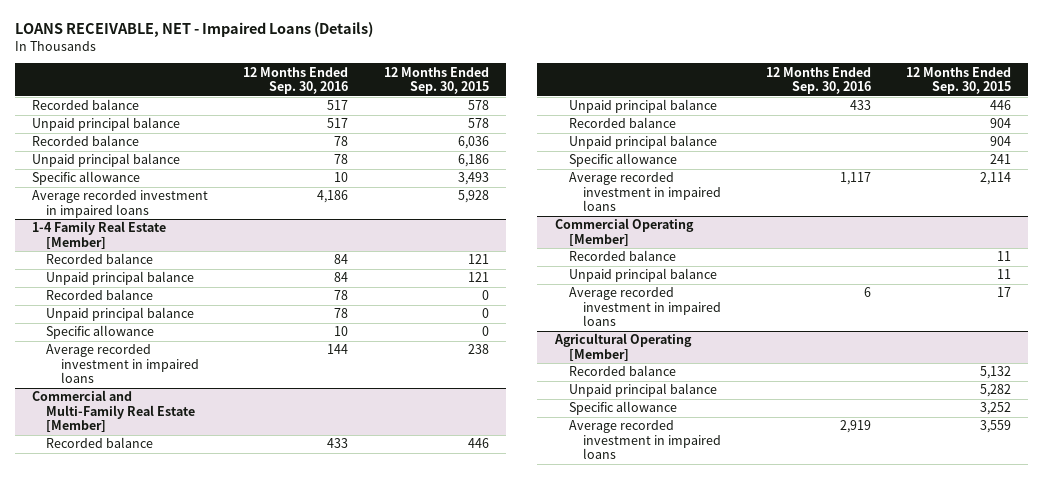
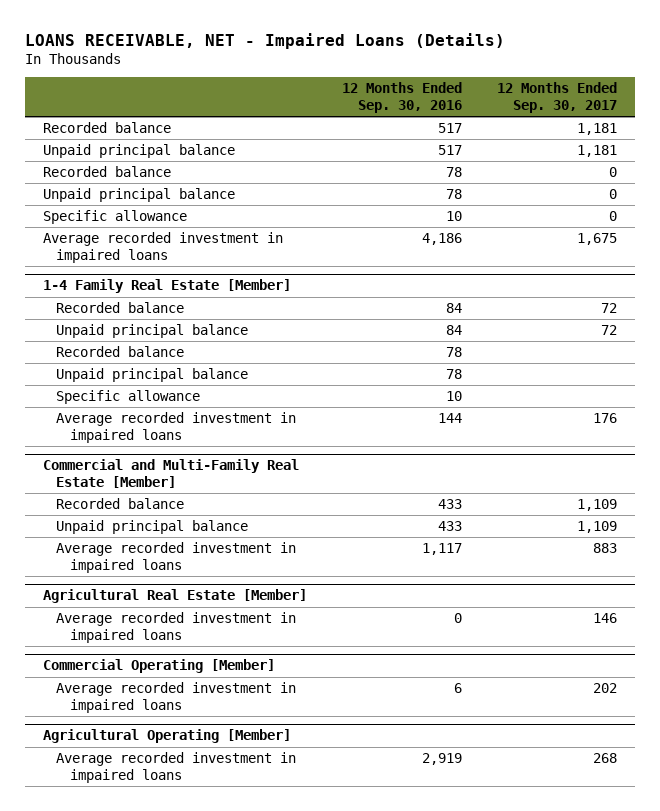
[383,66,489,95] 12 Months Ended Sep. 30, 2015 -> none
none -> [497,82,618,113] 12 Months Ended Sep. 30, 2017
[568,117,676,129] Recorded balance -> none
[568,135,717,150] Unpaid principal balance -> none
[568,153,677,168] Specific allowance -> none
none -> [42,589,307,604] Agricultural Real Estate [Member]
none -> [56,611,297,643] Average recorded investment in impaired loans
[568,250,676,262] Recorded balance -> none
[568,268,717,283] Unpaid principal balance -> none
[568,365,676,377] Recorded balance -> none
[568,383,717,398] Unpaid principal balance -> none
[568,401,677,416] Specific allowance -> none

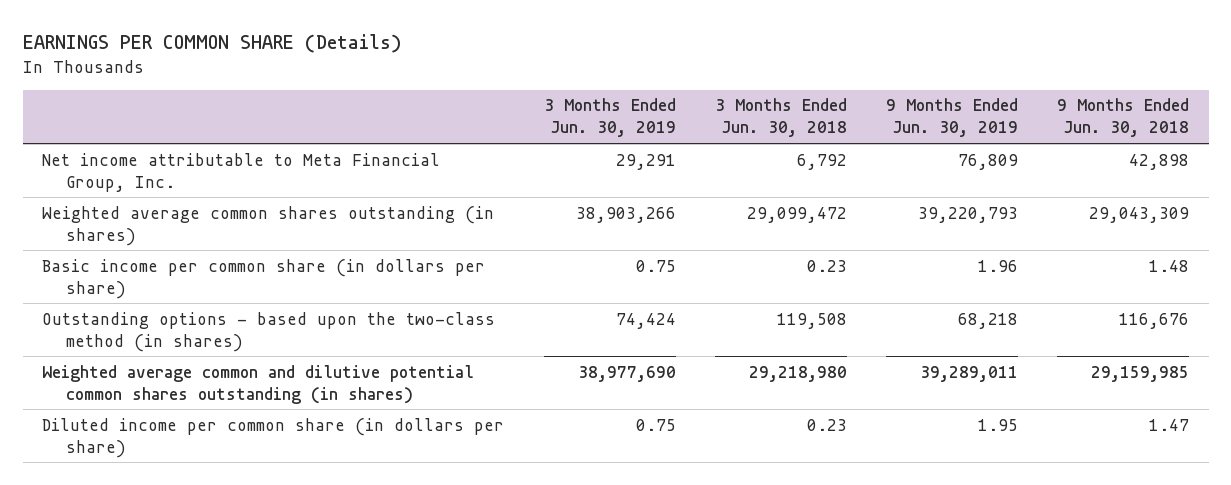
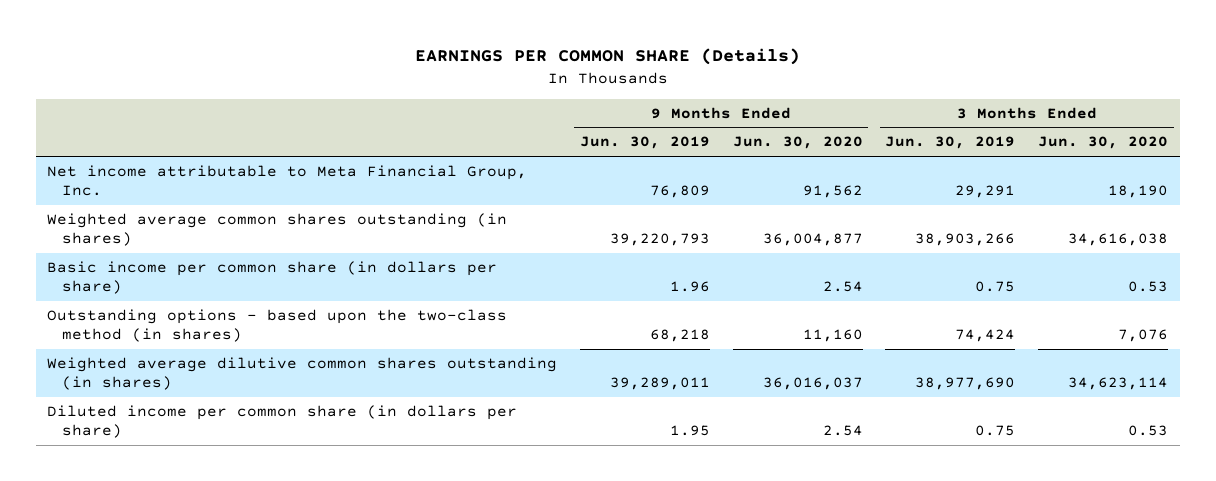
[714,98,847,138] 3 Months Ended Jun. 30, 2018 -> none
[1056,98,1189,138] 9 Months Ended Jun. 30, 2018 -> none
none -> [732,136,863,150] Jun. 30, 2020
none -> [1038,136,1169,150] Jun. 30, 2020
[42,364,475,404] Weighted average common and dilutive potential common shares outstanding (in shares) -> [47,357,558,391] Weighted average dilutive common shares outstanding (in shares)

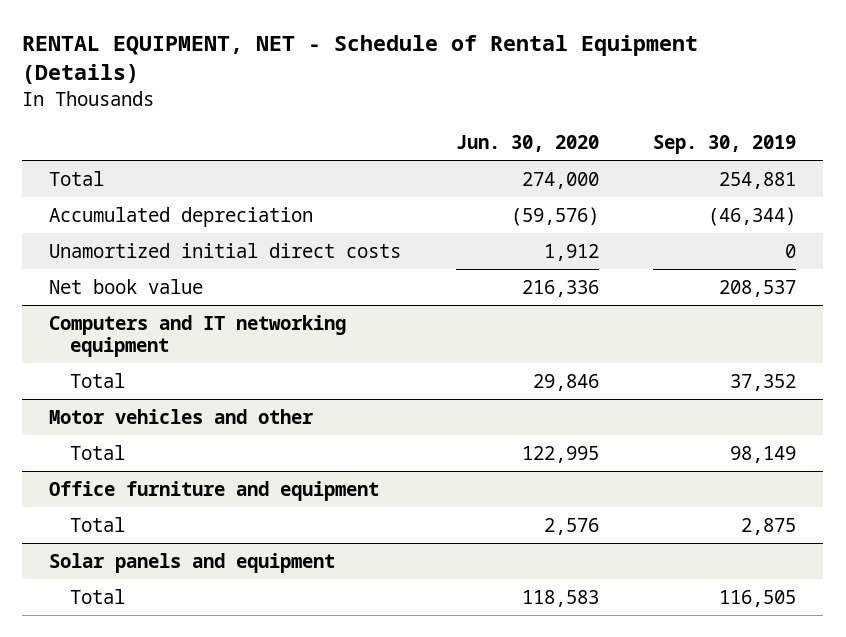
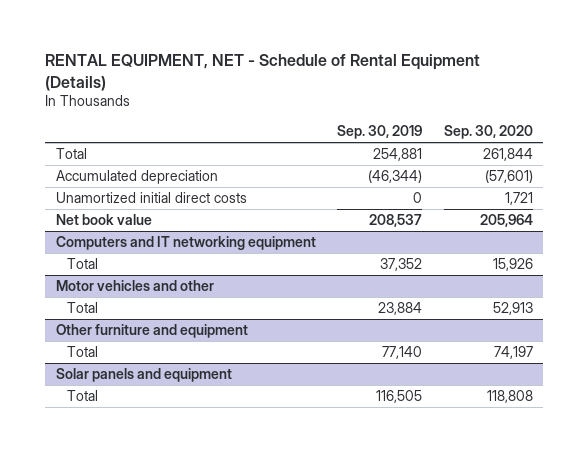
[455,135,599,153] Jun. 30, 2020 -> none
none -> [443,125,533,140] Sep. 30, 2020
[730,445,797,463] 98,149 -> [378,302,423,316] 23,884
[49,480,380,501] Office furniture and equipment -> [55,324,248,339] Other furniture and equipment
[741,517,797,535] 2,875 -> [382,346,423,360] 77,140

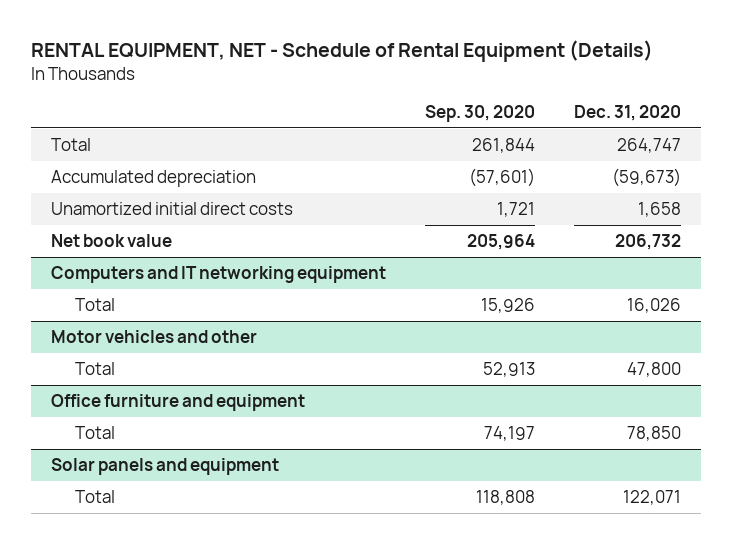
[337,125,423,140] Sep. 30, 2019 -> none
none -> [574,105,682,122] Dec. 31, 2020
[55,324,248,339] Other furniture and equipment -> [50,393,305,411] Office furniture and equipment

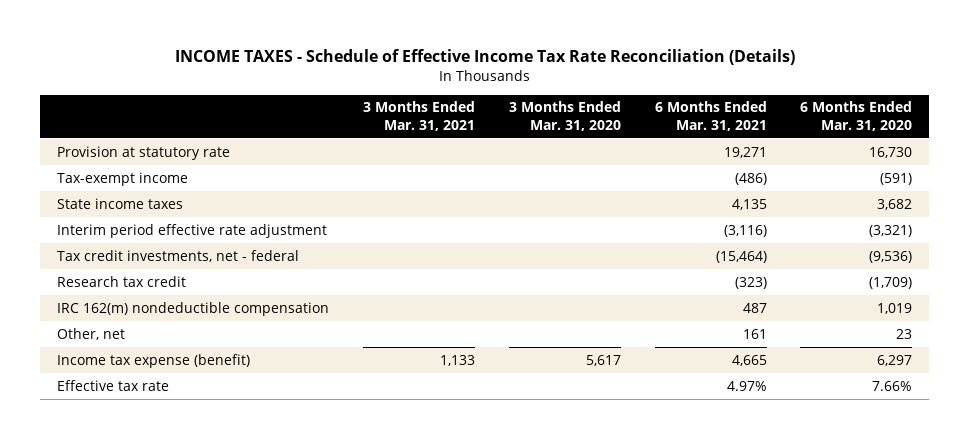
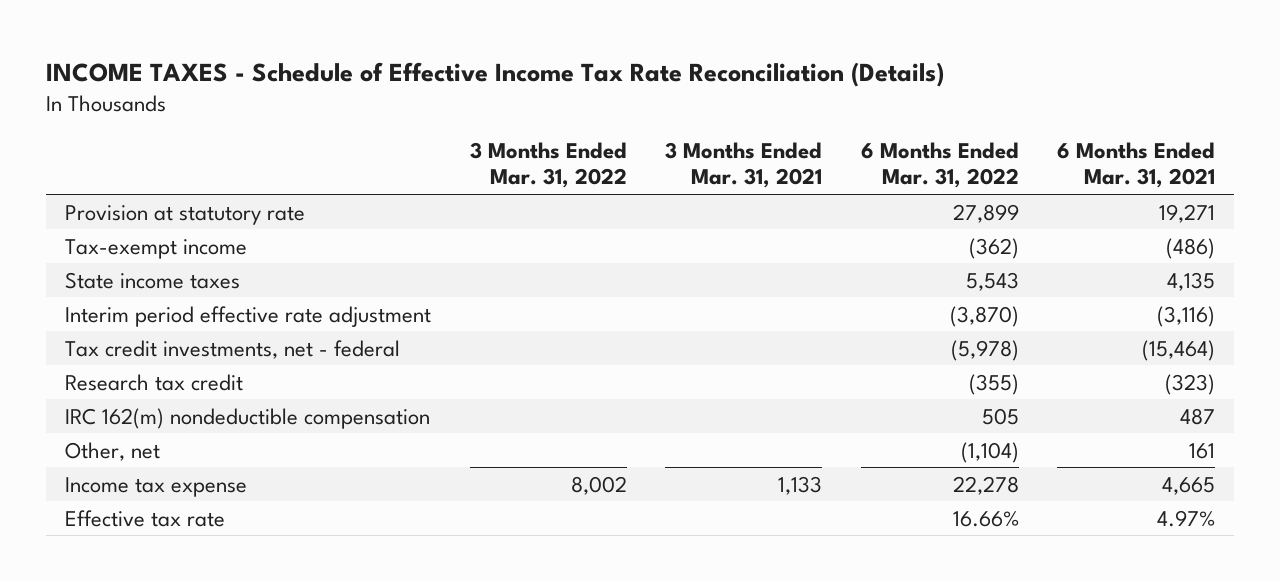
[508,101,621,131] 3 Months Ended Mar. 31, 2020 -> none
[800,101,913,131] 6 Months Ended Mar. 31, 2020 -> none
none -> [469,142,627,189] 3 Months Ended Mar. 31, 2022
none -> [860,142,1019,189] 6 Months Ended Mar. 31, 2022
[56,353,250,368] Income tax expense (benefit) -> [65,476,248,497] Income tax expense

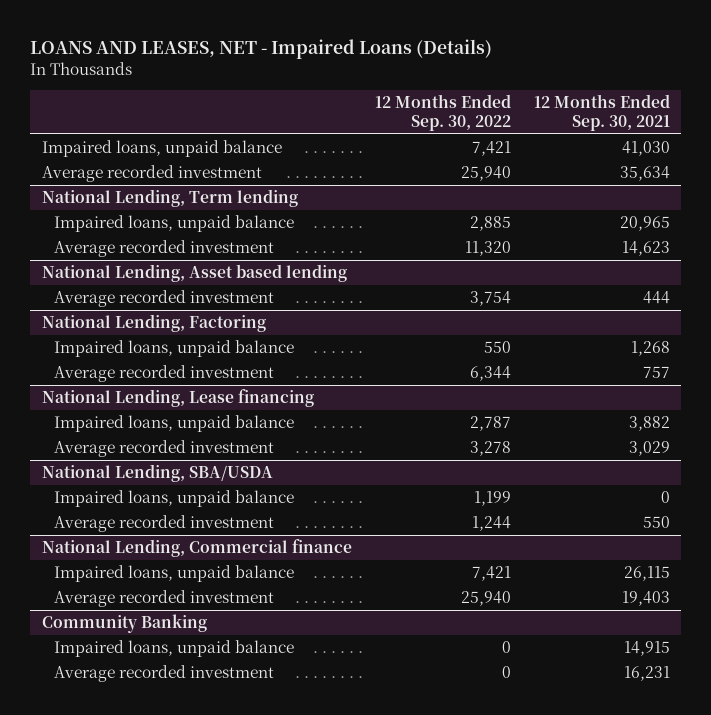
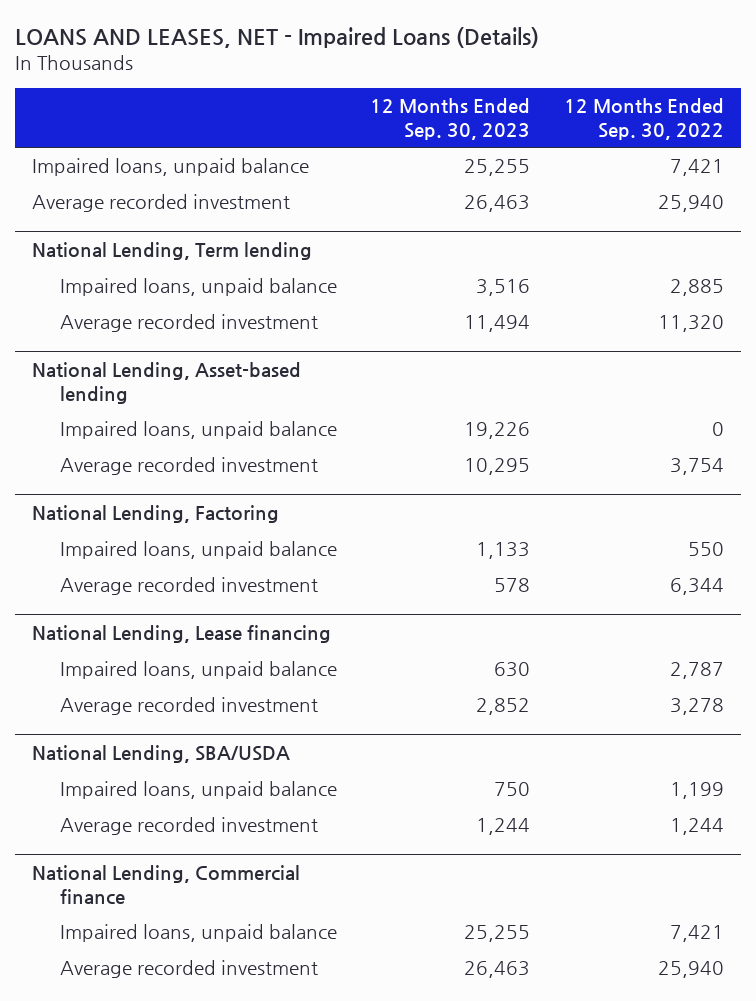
[533,94,670,131] 12 Months Ended Sep. 30, 2021 -> none
none -> [370,98,531,140] 12 Months Ended Sep. 30, 2023
[41,263,347,282] National Lending, Asset based lending -> [32,362,302,405] National Lending, Asset-based lending
none -> [59,421,337,440] Impaired loans, unpaid balance
[41,613,207,633] Community Banking -> none
[53,639,294,657] Impaired loans, unpaid balance -> none
[53,664,274,682] Average recorded investment -> none

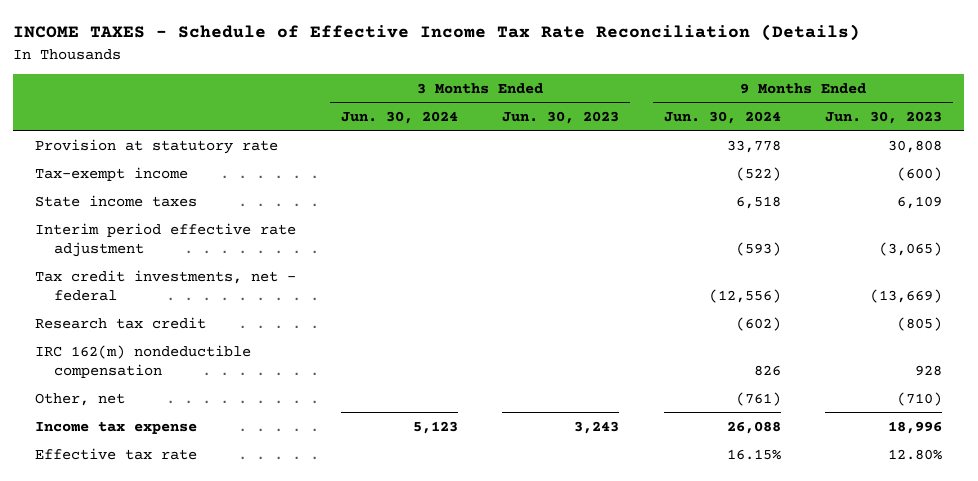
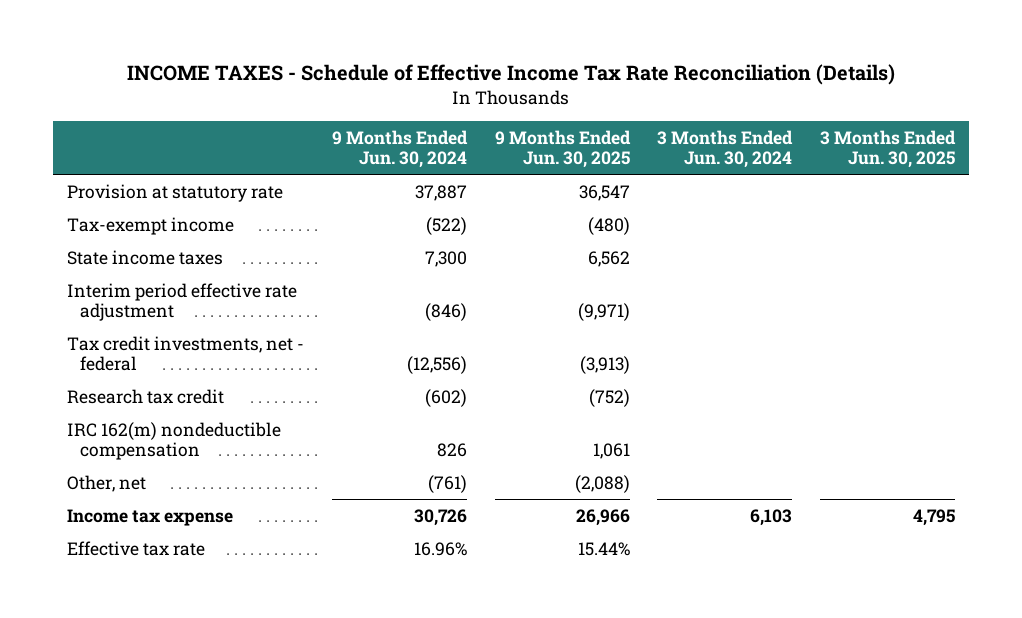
[502,110,620,124] Jun. 30, 2023 -> none
[825,110,943,124] Jun. 30, 2023 -> none
none -> [494,129,631,169] 9 Months Ended Jun. 30, 2025
none -> [820,129,957,169] 3 Months Ended Jun. 30, 2025
[726,139,781,153] 33,778 -> [414,184,467,201] 37,887
[735,195,781,209] 6,518 -> [424,250,467,267] 7,300
[735,241,781,256] (593) -> [424,303,467,322] (846)
[412,420,458,434] 5,123 -> [750,508,793,526] 6,103
[726,420,781,434] 26,088 -> [413,508,467,526] 30,726
[726,448,781,460] 16.15% -> [413,541,467,556] 16.96%

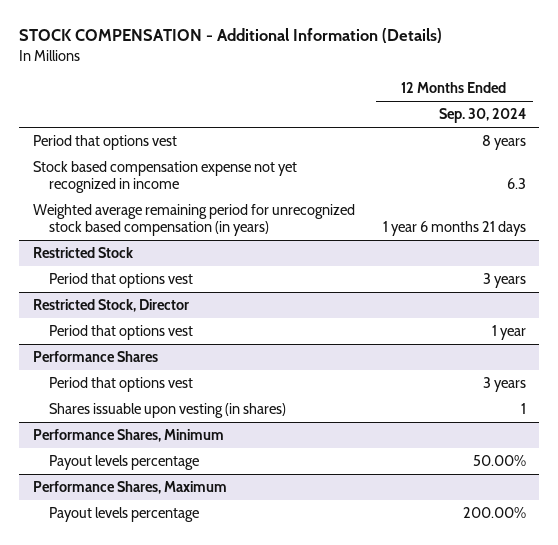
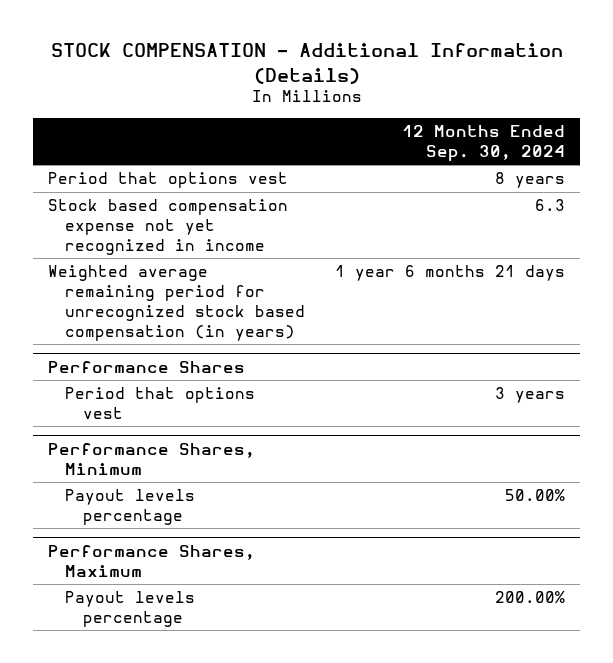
[32,247,133,259] Restricted Stock -> none
[49,273,194,289] Period that options vest -> none
[32,299,189,313] Restricted Stock, Director -> none
[49,325,194,341] Period that options vest -> none
[49,403,287,419] Shares issuable upon vesting (in shares) -> none

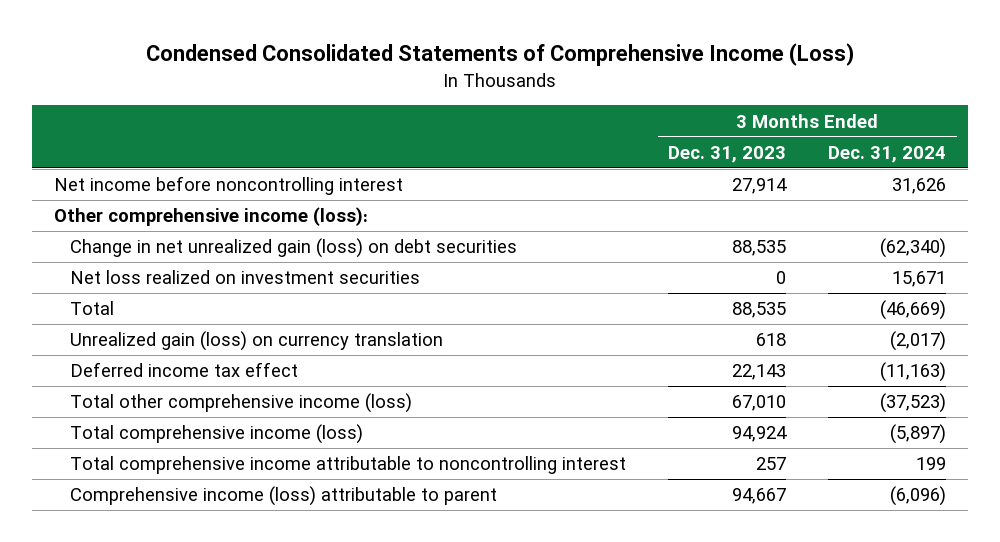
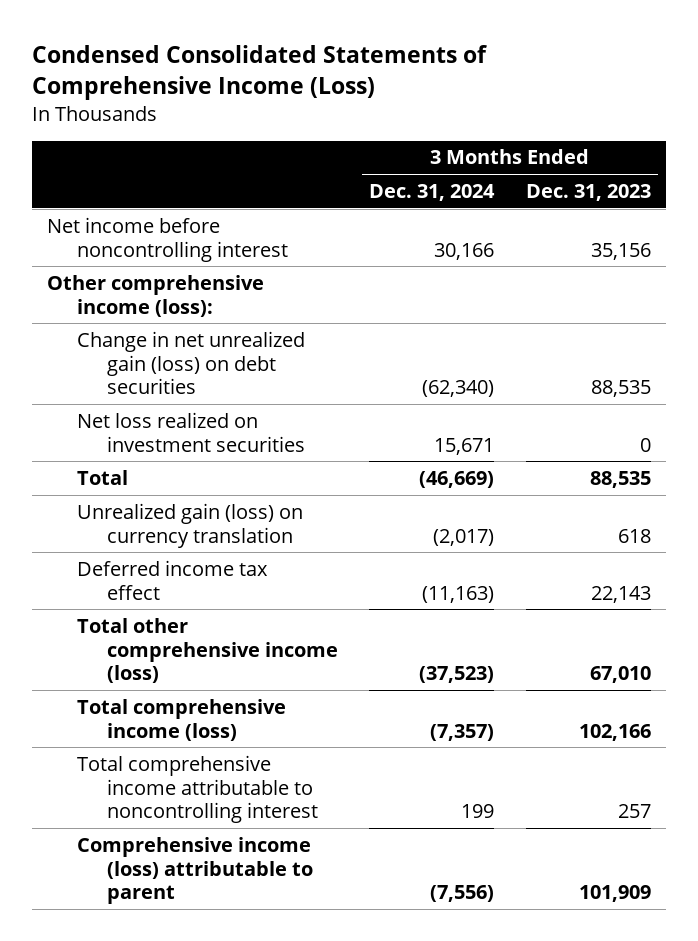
[732,178,788,195] 27,914 -> [590,242,651,260] 35,156
[892,178,947,195] 31,626 -> [434,242,495,260] 30,166
[732,426,788,443] 94,924 -> [578,723,651,741] 102,166
[890,424,947,445] (5,897) -> [430,723,495,741] (7,357)
[732,488,787,505] 94,667 -> [578,885,651,903] 101,909
[890,486,947,507] (6,096) -> [430,885,495,903] (7,556)

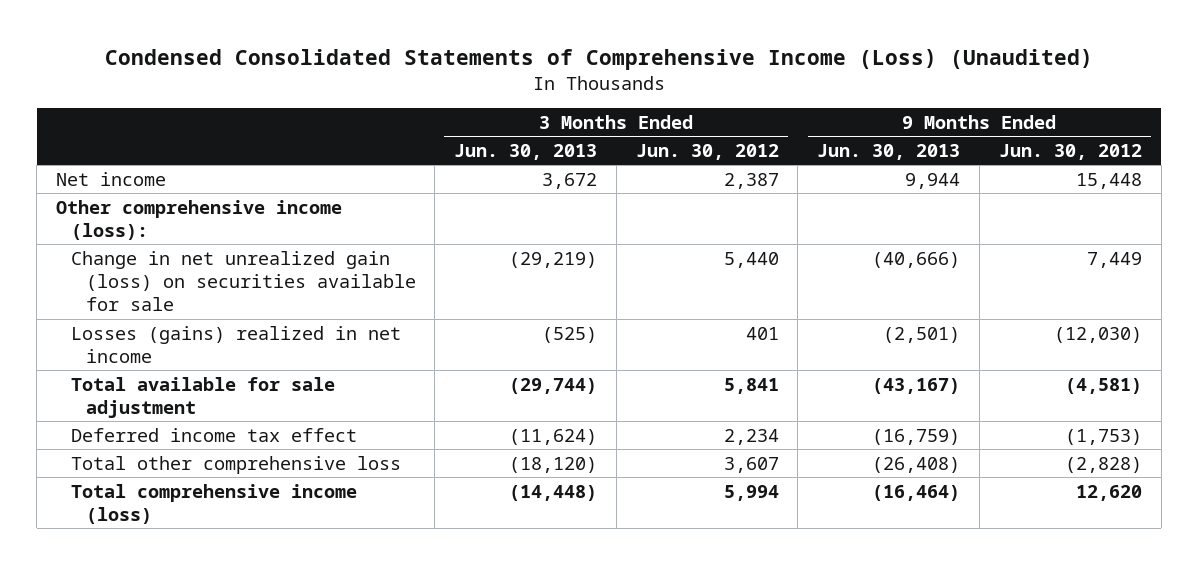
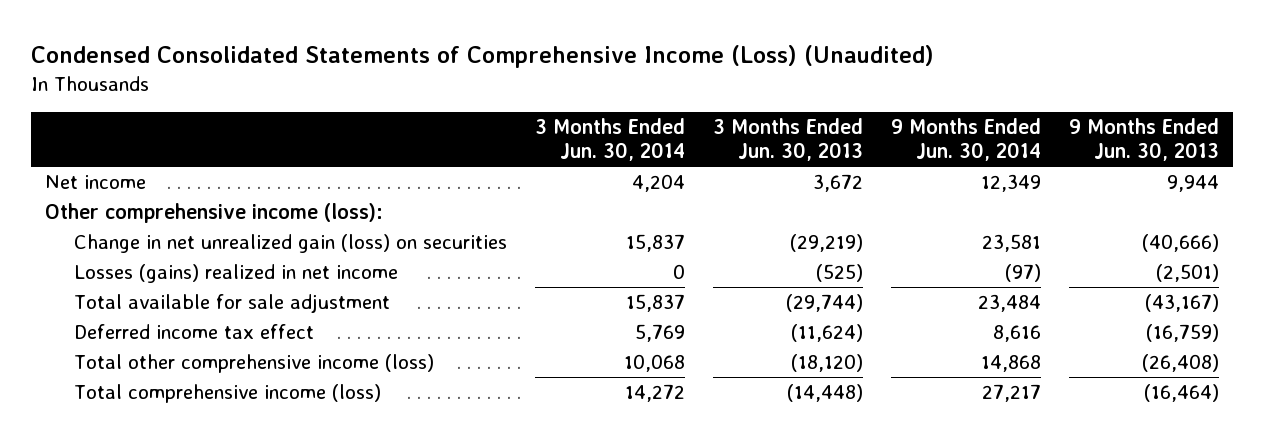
[635,143,779,160] Jun. 30, 2012 -> none
[998,143,1142,160] Jun. 30, 2012 -> none
none -> [534,117,685,162] 3 Months Ended Jun. 30, 2014
none -> [891,117,1042,162] 9 Months Ended Jun. 30, 2014
[70,250,416,312] Change in net unrealized gain (loss) on securities available for sale -> [73,233,507,253] Change in net unrealized gain (loss) on securities
[70,455,401,474] Total other comprehensive loss -> [73,353,434,373] Total other comprehensive income (loss)

